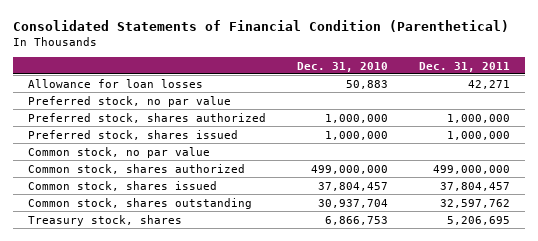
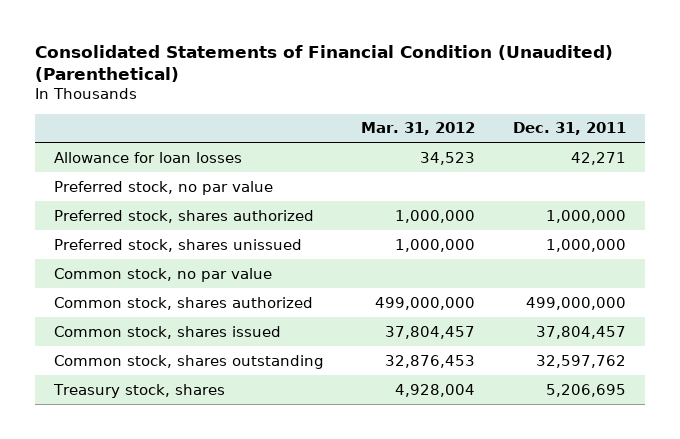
[13,19,510,32] Consolidated Statements of Financial Condition (Parenthetical) -> [35,44,614,82] Consolidated Statements of Financial Condition (Unaudited) (Parenthetical)
[297,61,389,72] Dec. 31, 2010 -> none
none -> [361,122,476,136] Mar. 31, 2012
[28,129,239,140] Preferred stock, shares issued -> [53,238,302,252] Preferred stock, shares unissued

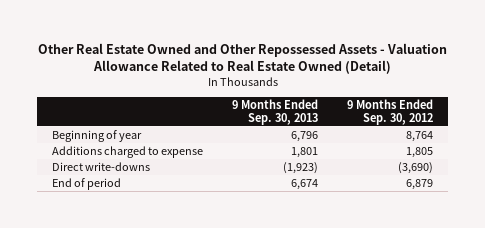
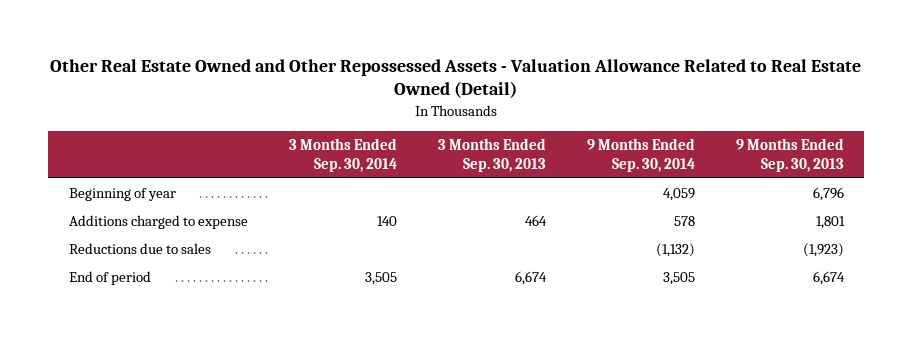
[347,98,434,125] 9 Months Ended Sep. 30, 2012 -> none
none -> [288,138,397,172] 3 Months Ended Sep. 30, 2014
none -> [437,138,546,172] 3 Months Ended Sep. 30, 2013
none -> [586,138,695,172] 9 Months Ended Sep. 30, 2014
[51,161,150,171] Direct write-downs -> [68,243,211,255] Reductions due to sales

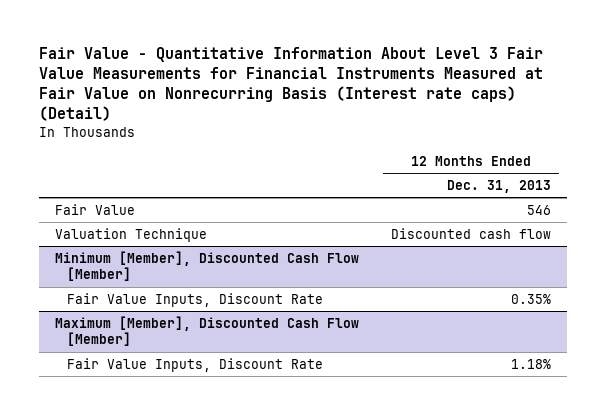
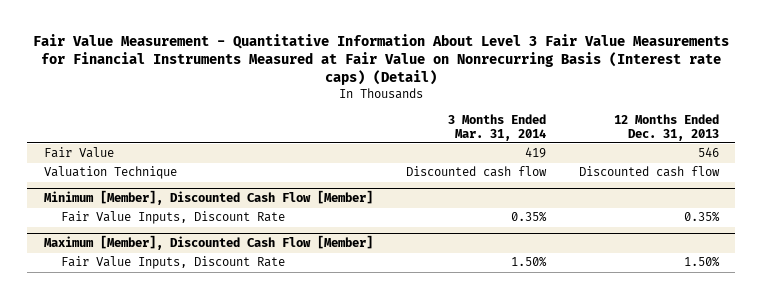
[38,46,543,122] Fair Value - Quantitative Information About Level 3 Fair Value Measurements for Financial Instruments Measured at Fair Value on Nonrecurring Basis (Interest rate caps) (Detail) -> [33,33,730,86] Fair Value Measurement - Quantitative Information About Level 3 Fair Value Measurements for Financial Instruments Measured at Fair Value on Nonrecurring Basis (Interest rate caps) (Detail)
none -> [447,113,546,141] 3 Months Ended Mar. 31, 2014
[510,358,551,369] 1.18% -> [683,256,720,268] 1.50%

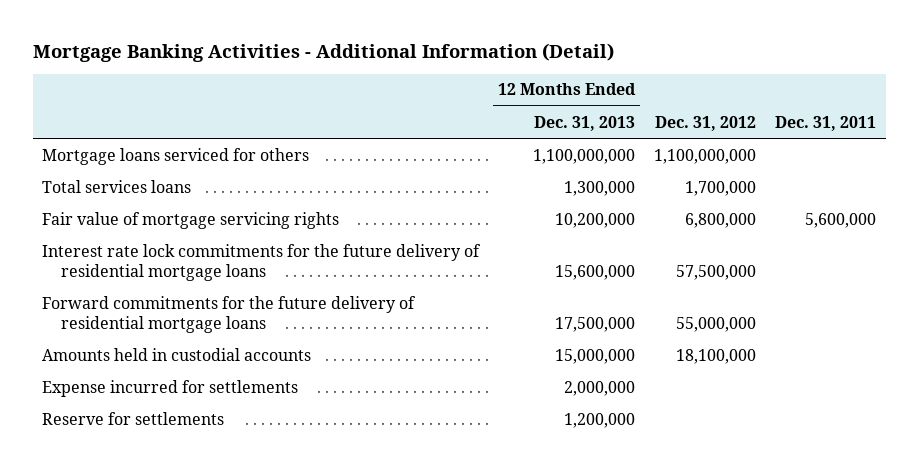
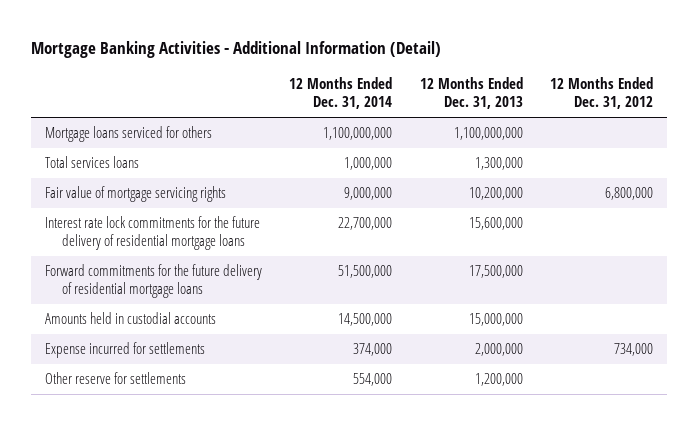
[655,115,757,131] Dec. 31, 2012 -> none
[775,115,877,131] Dec. 31, 2011 -> none
none -> [289,77,393,110] 12 Months Ended Dec. 31, 2014
none -> [550,77,654,110] 12 Months Ended Dec. 31, 2012
[42,411,225,425] Reserve for settlements -> [45,372,187,385] Other reserve for settlements

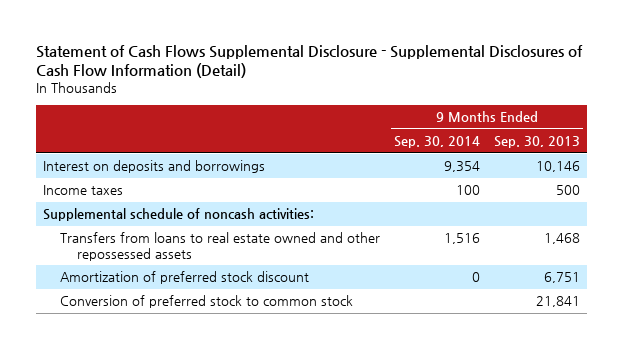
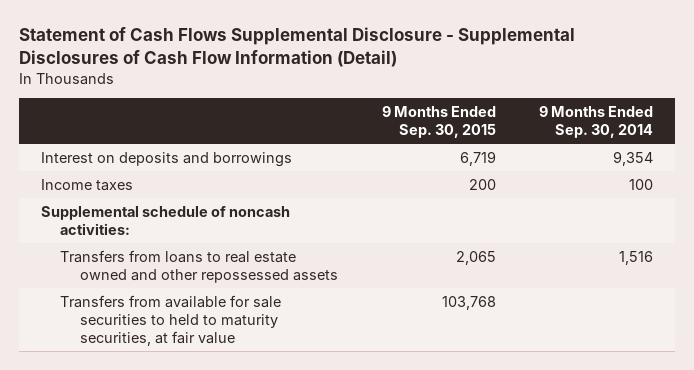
[493,136,580,149] Sep. 30, 2013 -> none
none -> [381,106,496,139] 9 Months Ended Sep. 30, 2015
[60,271,310,285] Amortization of preferred stock discount -> none
[60,295,354,309] Conversion of preferred stock to common stock -> none
none -> [60,294,282,346] Transfers from available for sale securities to held to maturity securities, at fair value

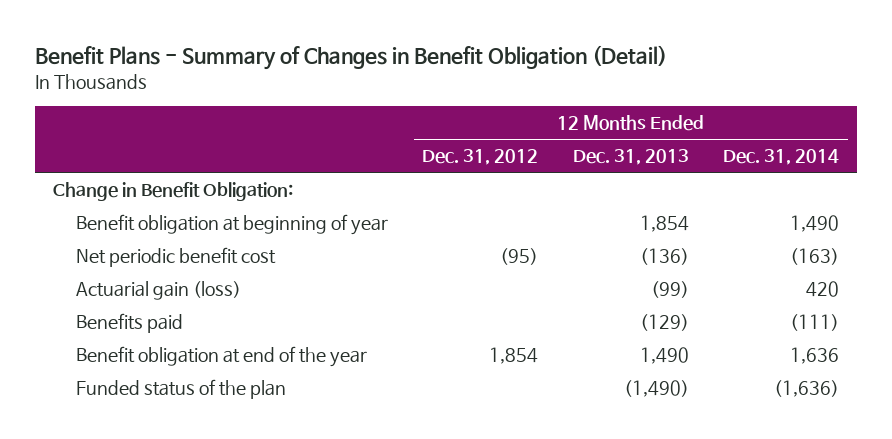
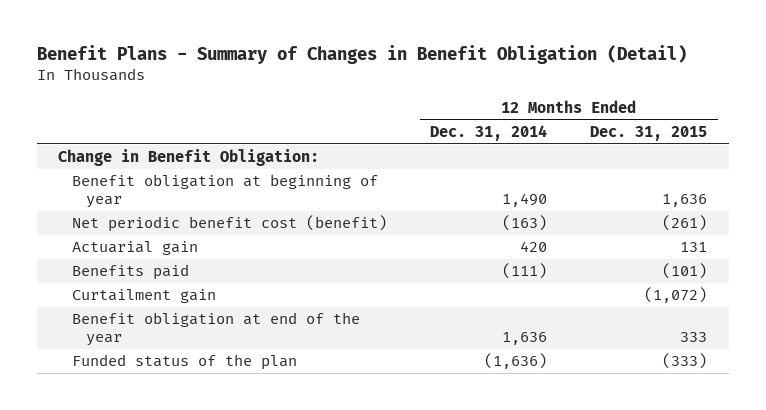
[422,149,539,166] Dec. 31, 2012 -> none
[572,149,689,166] Dec. 31, 2013 -> none
none -> [590,125,708,141] Dec. 31, 2015
[75,247,276,268] Net periodic benefit cost -> [72,215,388,233] Net periodic benefit cost (benefit)
[75,281,241,301] Actuarial gain (loss) -> [72,241,199,256] Actuarial gain
none -> [72,289,217,304] Curtailment gain

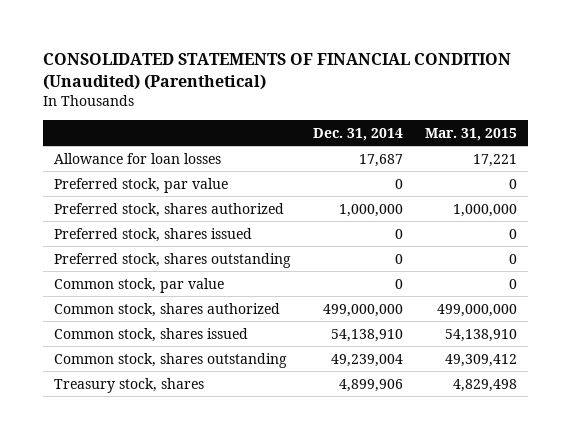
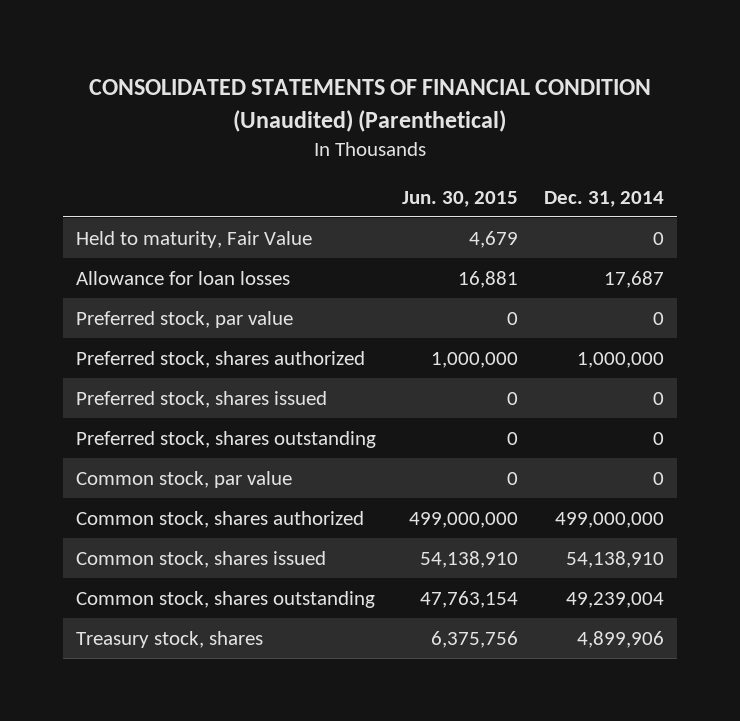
[425,127,518,141] Mar. 31, 2015 -> none
none -> [402,190,519,207] Jun. 30, 2015
none -> [75,230,312,248] Held to maturity, Fair Value

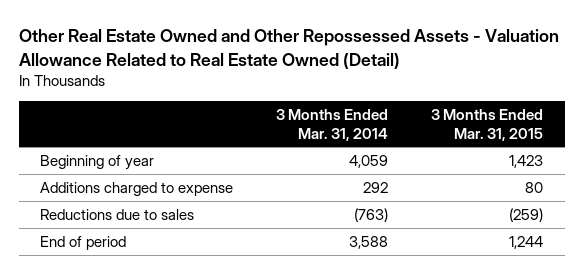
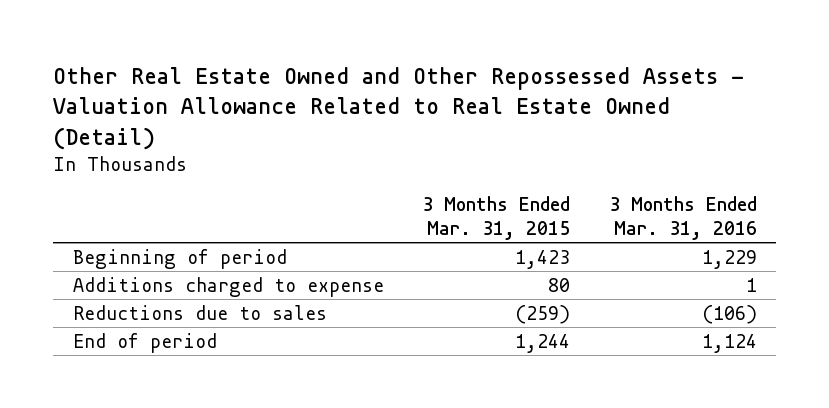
[276,108,389,141] 3 Months Ended Mar. 31, 2014 -> none
none -> [608,196,757,240] 3 Months Ended Mar. 31, 2016
[40,154,155,170] Beginning of year -> [72,248,287,269] Beginning of period

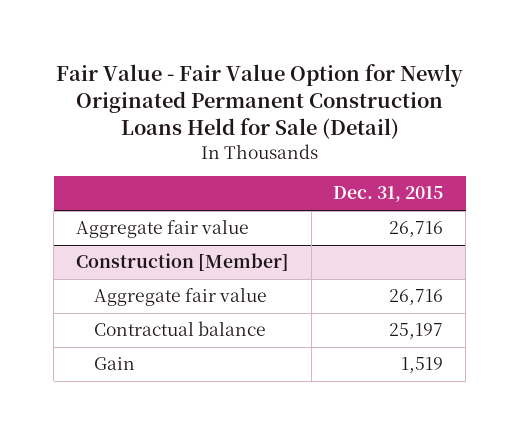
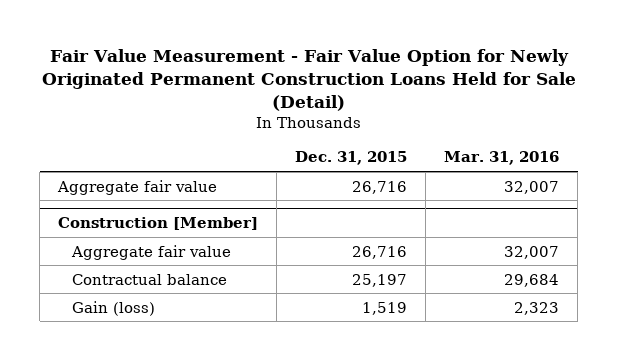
[55,63,463,140] Fair Value - Fair Value Option for Newly Originated Permanent Construction Loans Held for Sale (Detail) -> [41,49,576,112] Fair Value Measurement - Fair Value Option for Newly Originated Permanent Construction Loans Held for Sale (Detail)
none -> [444,151,560,166] Mar. 31, 2016
[93,357,135,371] Gain -> [72,300,156,316] Gain (loss)

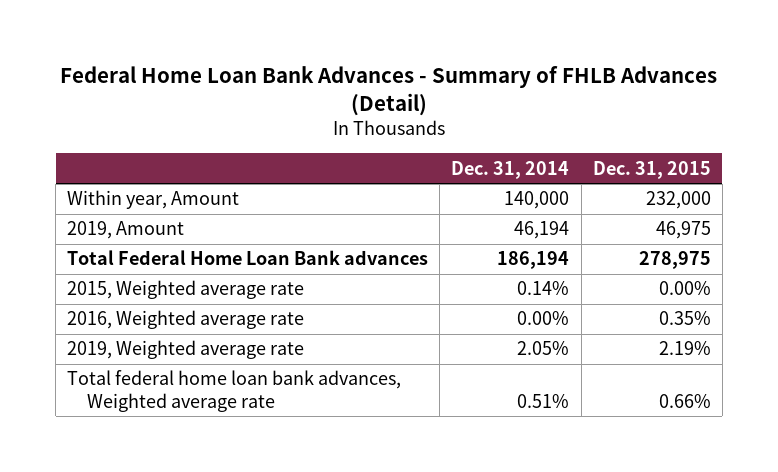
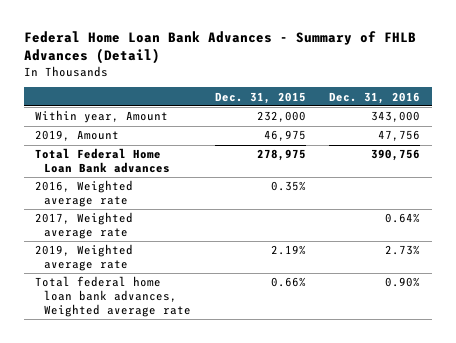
[451,160,570,179] Dec. 31, 2014 -> none
none -> [329,91,421,104] Dec. 31, 2016
[67,280,305,300] 2015, Weighted average rate -> none
none -> [35,212,134,240] 2017, Weighted average rate

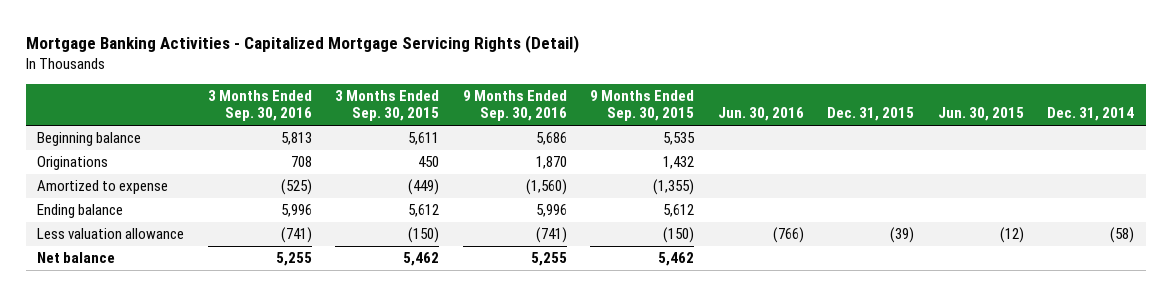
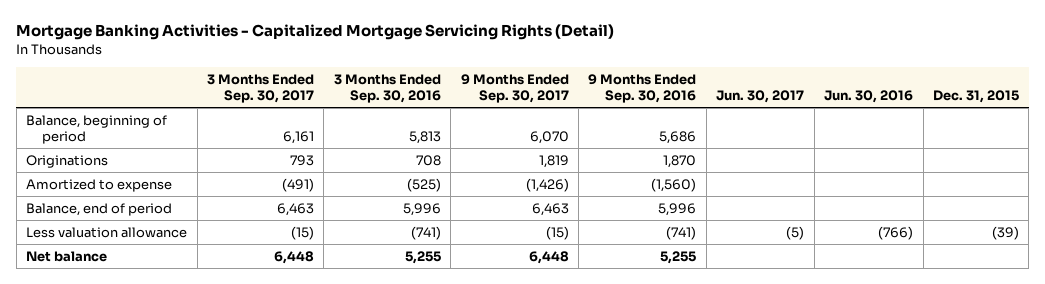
[335,90,440,122] 3 Months Ended Sep. 30, 2015 -> none
[590,90,695,122] 9 Months Ended Sep. 30, 2015 -> none
[937,107,1024,122] Jun. 30, 2015 -> none
[1046,107,1134,122] Dec. 31, 2014 -> none
none -> [206,73,314,103] 3 Months Ended Sep. 30, 2017
none -> [460,73,569,103] 9 Months Ended Sep. 30, 2017
none -> [716,89,805,103] Jun. 30, 2017
[37,132,142,147] Beginning balance -> [26,114,168,144] Balance, beginning of period
[37,204,124,219] Ending balance -> [26,202,173,216] Balance, end of period

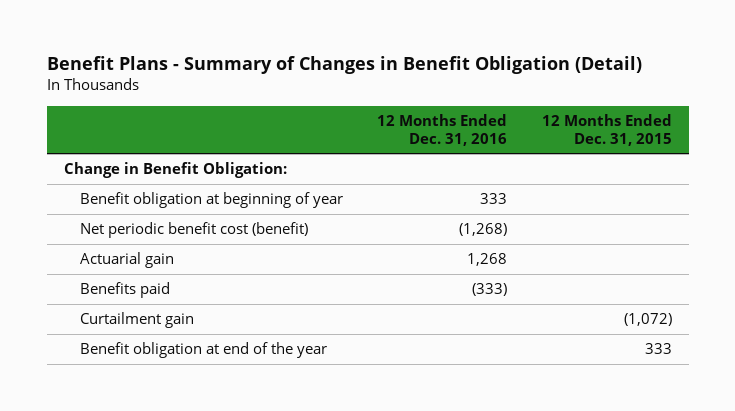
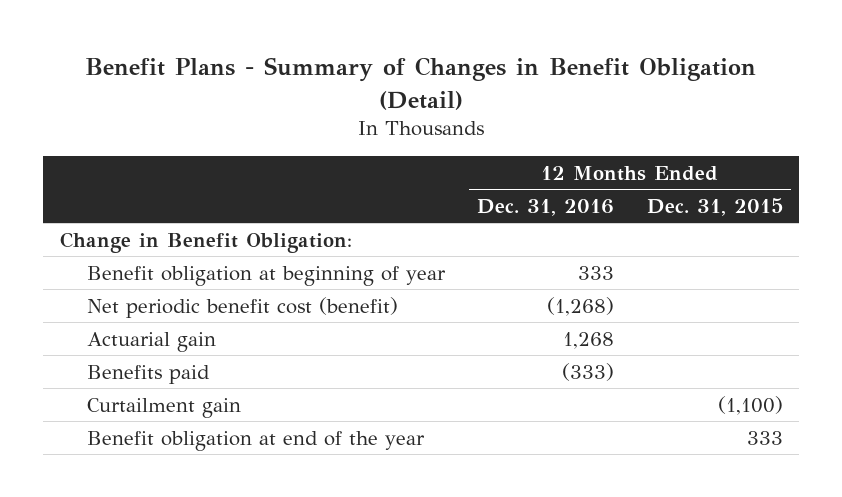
[623,313,672,327] (1,072) -> [717,395,783,415] (1,100)

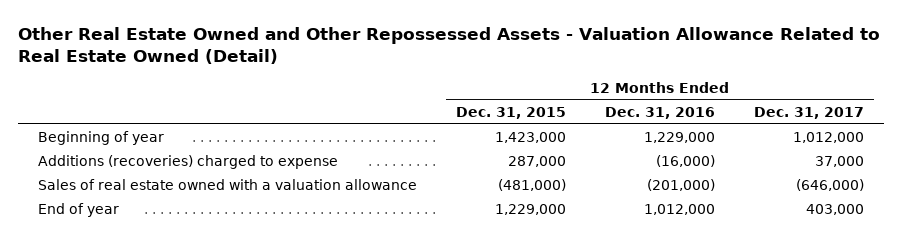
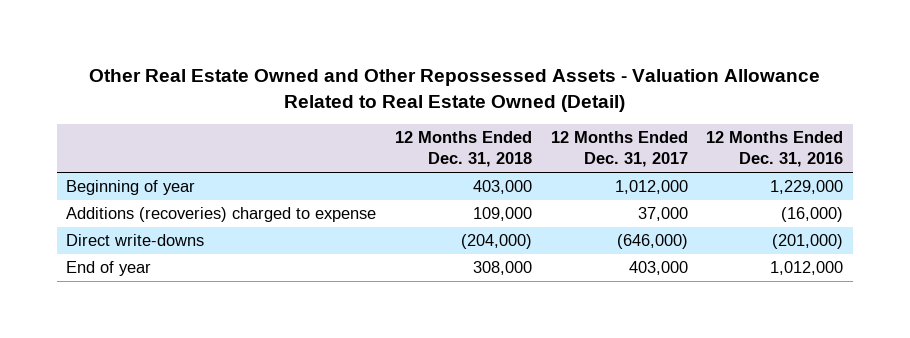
[455,106,566,119] Dec. 31, 2015 -> none
none -> [394,131,532,168] 12 Months Ended Dec. 31, 2018
[37,178,417,190] Sales of real estate owned with a valuation allowance -> [66,234,205,247] Direct write-downs

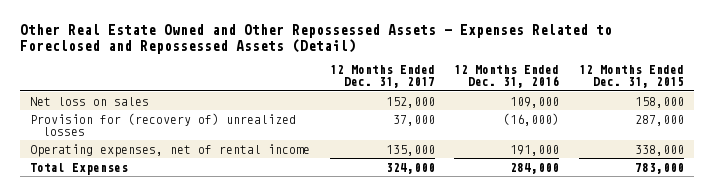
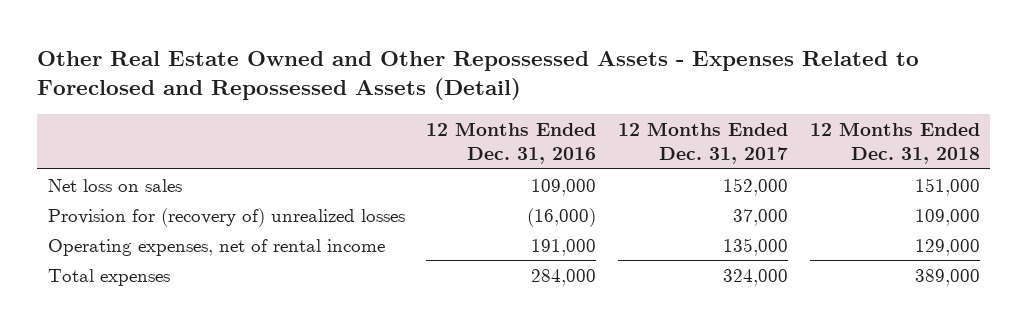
[579,65,685,89] 12 Months Ended Dec. 31, 2015 -> none
none -> [809,121,980,165] 12 Months Ended Dec. 31, 2018
[29,162,128,175] Total Expenses -> [47,268,170,286] Total expenses

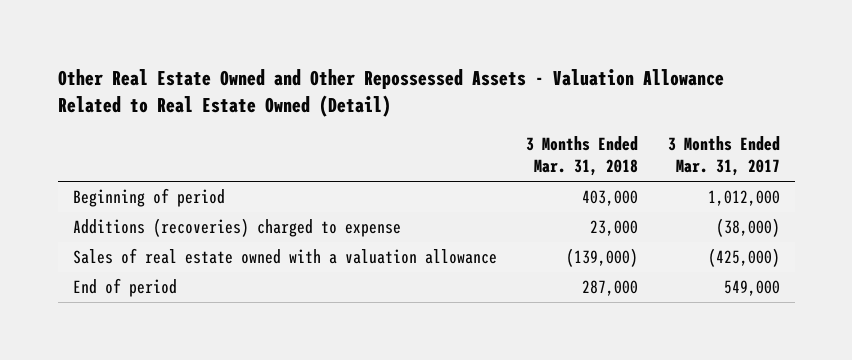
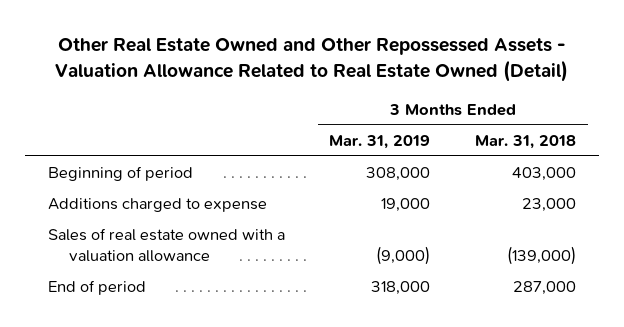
[667,136,780,177] 3 Months Ended Mar. 31, 2017 -> none
none -> [329,135,431,150] Mar. 31, 2019
[72,217,401,237] Additions (recoveries) charged to expense -> [47,198,267,213] Additions charged to expense

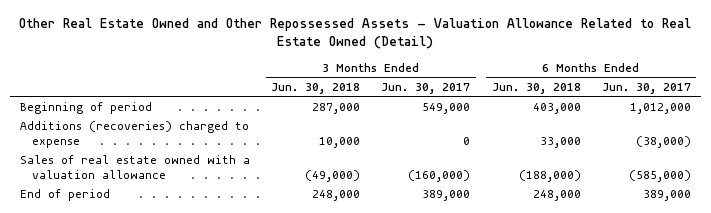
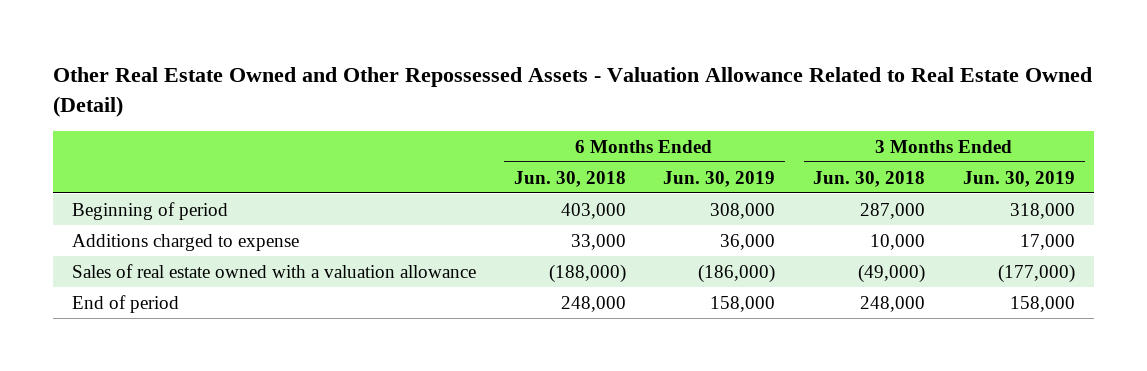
[381,82,471,94] Jun. 30, 2017 -> none
[601,82,691,94] Jun. 30, 2017 -> none
none -> [663,170,776,187] Jun. 30, 2019
none -> [963,170,1076,187] Jun. 30, 2019
[20,120,250,148] Additions (recoveries) charged to expense -> [71,233,299,251] Additions charged to expense

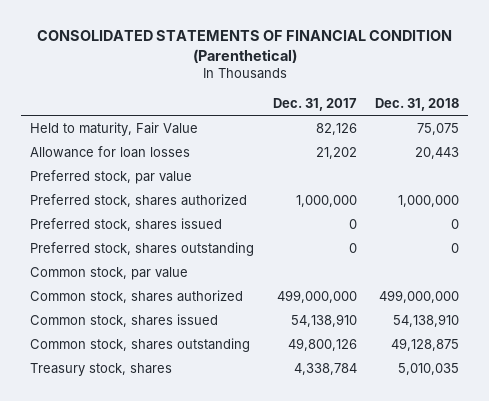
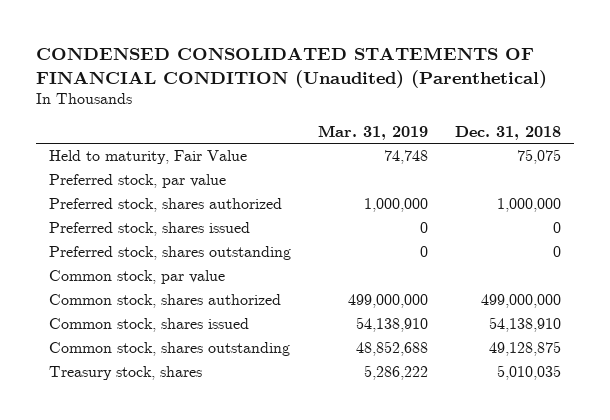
[36,30,452,64] CONSOLIDATED STATEMENTS OF FINANCIAL CONDITION (Parenthetical) -> [35,46,547,88] CONDENSED CONSOLIDATED STATEMENTS OF FINANCIAL CONDITION (Unaudited) (Parenthetical)
[272,97,357,111] Dec. 31, 2017 -> none
none -> [317,124,428,140] Mar. 31, 2019
[30,145,191,158] Allowance for loan losses -> none

